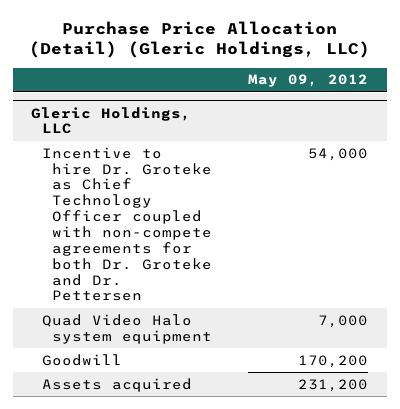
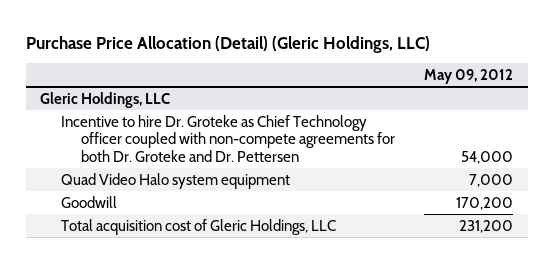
[41,146,212,302] Incentive to hire Dr. Groteke as Chief Technology Officer coupled with non-compete agreements for both Dr. Groteke and Dr. Pettersen -> [60,114,395,162] Incentive to hire Dr. Groteke as Chief Technology officer coupled with non-compete agreements for both Dr. Groteke and Dr. Pettersen
[41,377,192,392] Assets acquired -> [60,218,336,235] Total acquisition cost of Gleric Holdings, LLC

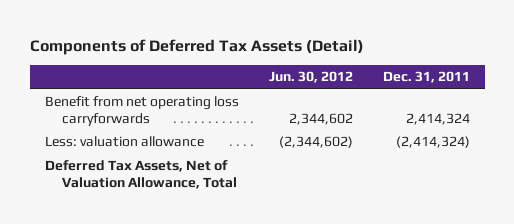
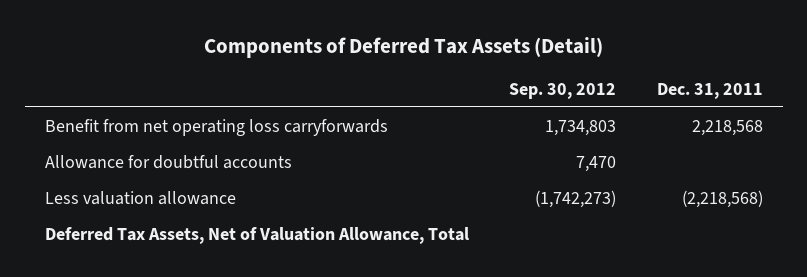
[268,71,353,84] Jun. 30, 2012 -> none
none -> [509,82,617,99] Sep. 30, 2012
[405,112,470,125] 2,414,324 -> [691,119,763,136] 2,218,568
none -> [44,154,292,169] Allowance for doubtful accounts
[44,136,204,148] Less: valuation allowance -> [44,190,236,205] Less valuation allowance
[395,136,470,149] (2,414,324) -> [681,189,763,208] (2,218,568)

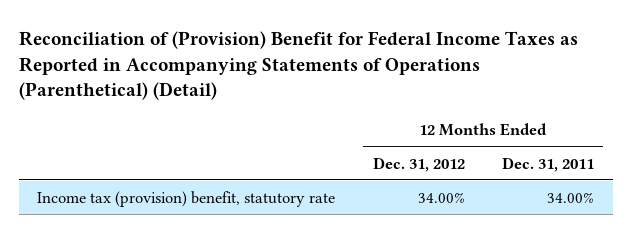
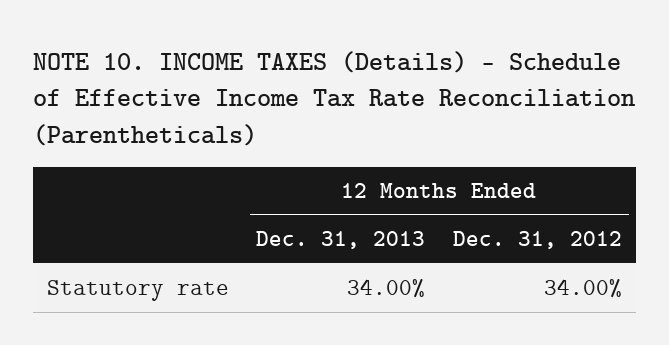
[18,30,578,101] Reconciliation of (Provision) Benefit for Federal Income Taxes as Reported in Accompanying Statements of Operations (Parenthetical) (Detail) -> [32,50,636,147] NOTE 10. INCOME TAXES (Details) - Schedule of Effective Income Tax Rate Reconciliation (Parentheticals)
[502,156,595,172] Dec. 31, 2011 -> none
none -> [256,230,426,249] Dec. 31, 2013
[37,191,336,208] Income tax (provision) benefit, statutory rate -> [46,280,229,302] Statutory rate

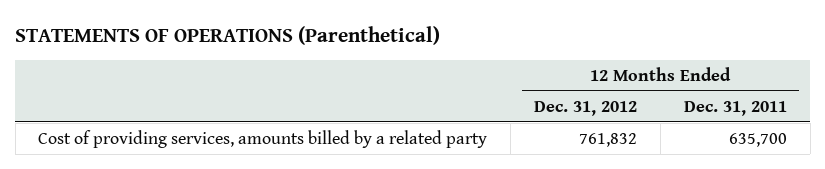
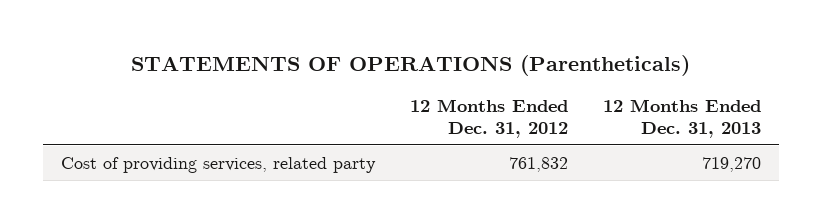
[15,26,441,46] STATEMENTS OF OPERATIONS (Parenthetical) -> [131,55,691,77] STATEMENTS OF OPERATIONS (Parentheticals)
[683,100,787,116] Dec. 31, 2011 -> none
none -> [603,99,762,138] 12 Months Ended Dec. 31, 2013
[38,129,488,148] Cost of providing services, amounts billed by a related party -> [60,157,376,174] Cost of providing services, related party

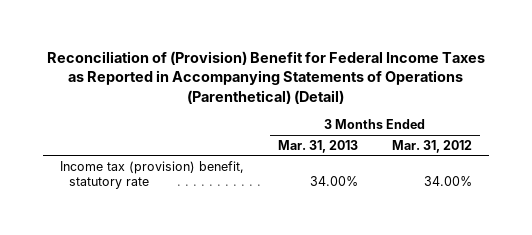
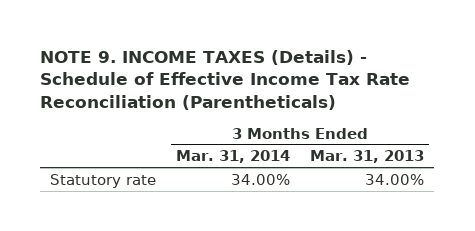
[47,50,486,105] Reconciliation of (Provision) Benefit for Federal Income Taxes as Reported in Accompanying Statements of Operations (Parenthetical) (Detail) -> [40,49,411,110] NOTE 9. INCOME TAXES (Details) - Schedule of Effective Income Tax Rate Reconciliation (Parentheticals)
[391,139,472,153] Mar. 31, 2012 -> none
none -> [176,150,291,164] Mar. 31, 2014
[60,160,245,189] Income tax (provision) benefit, statutory rate -> [50,173,157,188] Statutory rate

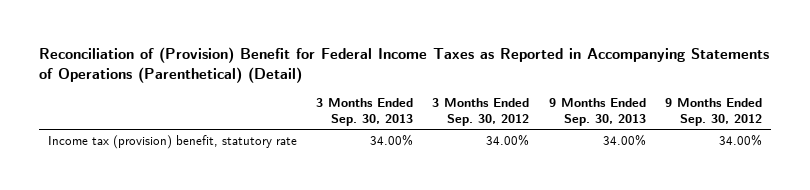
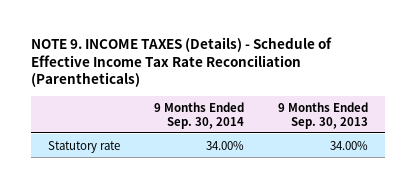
[38,46,769,83] Reconciliation of (Provision) Benefit for Federal Income Taxes as Reported in Accompanying Statements of Operations (Parenthetical) (Detail) -> [30,36,332,88] NOTE 9. INCOME TAXES (Details) - Schedule of Effective Income Tax Rate Reconciliation (Parentheticals)
[316,98,414,127] 3 Months Ended Sep. 30, 2013 -> none
[432,98,530,127] 3 Months Ended Sep. 30, 2012 -> none
[664,98,762,127] 9 Months Ended Sep. 30, 2012 -> none
none -> [153,101,244,129] 9 Months Ended Sep. 30, 2014
[48,135,298,150] Income tax (provision) benefit, statutory rate -> [47,140,120,153] Statutory rate

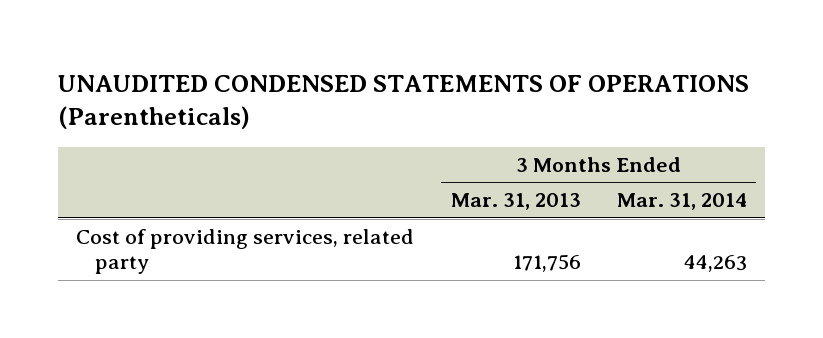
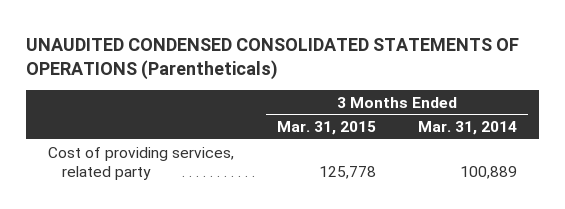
[58,74,750,130] UNAUDITED CONDENSED STATEMENTS OF OPERATIONS (Parentheticals) -> [26,37,520,80] UNAUDITED CONDENSED CONSOLIDATED STATEMENTS OF OPERATIONS (Parentheticals)
[450,193,581,211] Mar. 31, 2013 -> none
none -> [276,121,376,136] Mar. 31, 2015
[683,255,747,273] 44,263 -> [460,165,518,179] 100,889

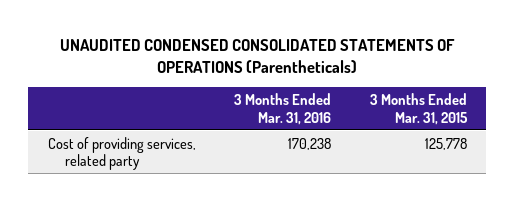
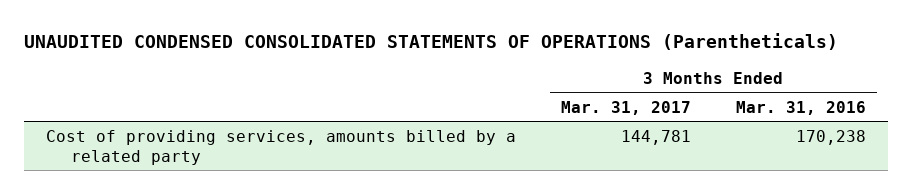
[370,92,469,125] 3 Months Ended Mar. 31, 2015 -> none
none -> [560,100,691,115] Mar. 31, 2017
[47,136,196,171] Cost of providing services, related party -> [46,130,517,165] Cost of providing services, amounts billed by a related party

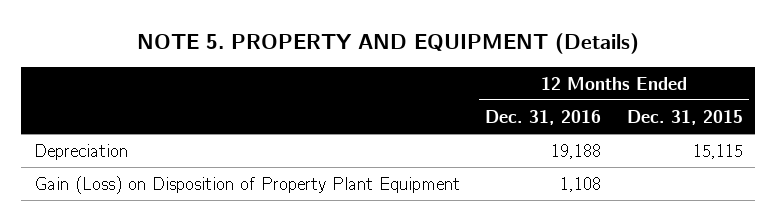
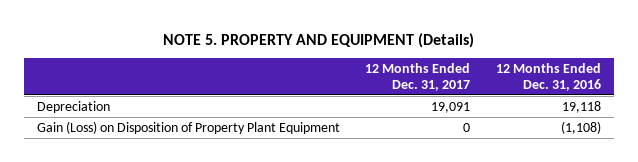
[626,109,743,125] Dec. 31, 2015 -> none
none -> [365,63,471,91] 12 Months Ended Dec. 31, 2017
[551,143,602,159] 19,188 -> [562,100,602,113] 19,118
[560,176,602,192] 1,108 -> [561,120,602,134] (1,108)

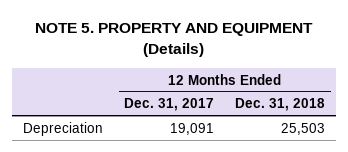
[496,63,602,91] 12 Months Ended Dec. 31, 2016 -> none
none -> [235,98,326,112] Dec. 31, 2018
[36,120,340,134] Gain (Loss) on Disposition of Property Plant Equipment -> none

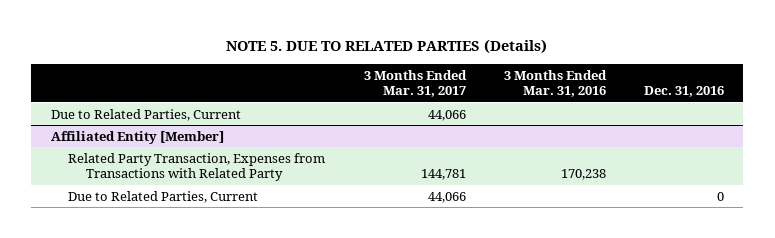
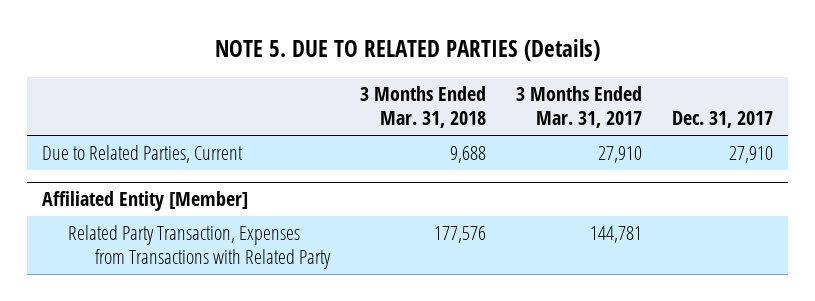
[503,70,607,98] 3 Months Ended Mar. 31, 2016 -> none
[644,86,725,98] Dec. 31, 2016 -> none
none -> [359,85,486,129] 3 Months Ended Mar. 31, 2018
none -> [672,111,774,129] Dec. 31, 2017
[427,109,466,121] 44,066 -> [598,145,643,163] 27,910
[68,190,259,203] Due to Related Parties, Current -> none

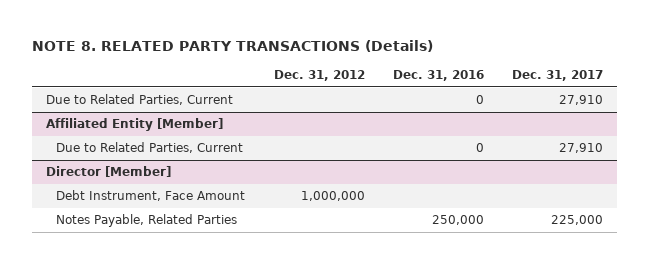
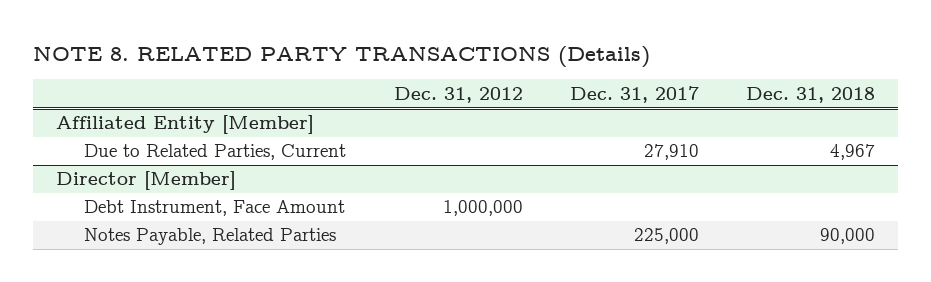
[392,70,484,82] Dec. 31, 2016 -> none
none -> [745,86,875,103] Dec. 31, 2018
[46,94,234,106] Due to Related Parties, Current -> none

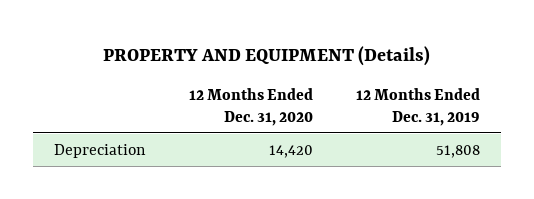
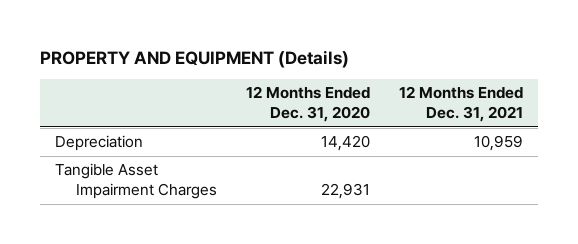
[355,87,480,126] 12 Months Ended Dec. 31, 2019 -> none
none -> [399,86,524,123] 12 Months Ended Dec. 31, 2021
none -> [54,163,218,200] Tangible Asset Impairment Charges

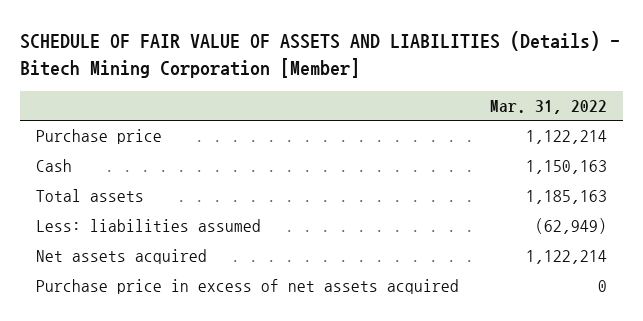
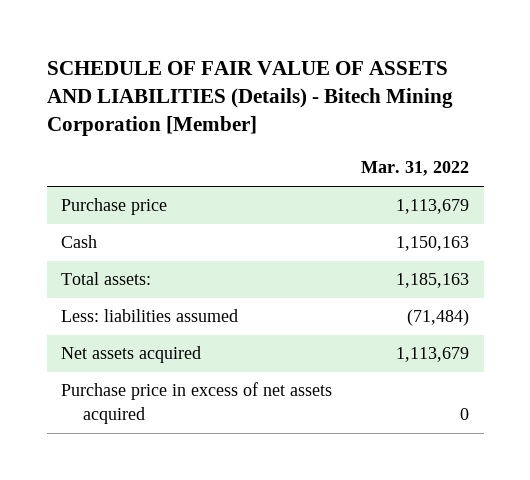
[526,130,608,145] 1,122,214 -> [396,199,470,215] 1,113,679
[35,189,144,203] Total assets -> [61,272,152,286] Total assets:
[535,218,608,235] (62,949) -> [407,309,470,327] (71,484)
[526,250,608,265] 1,122,214 -> [396,347,470,363] 1,113,679

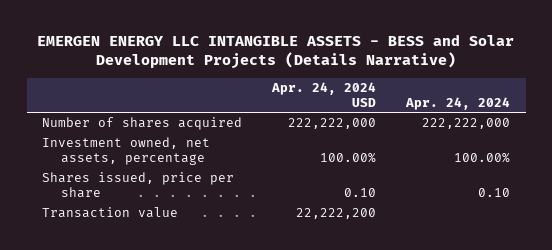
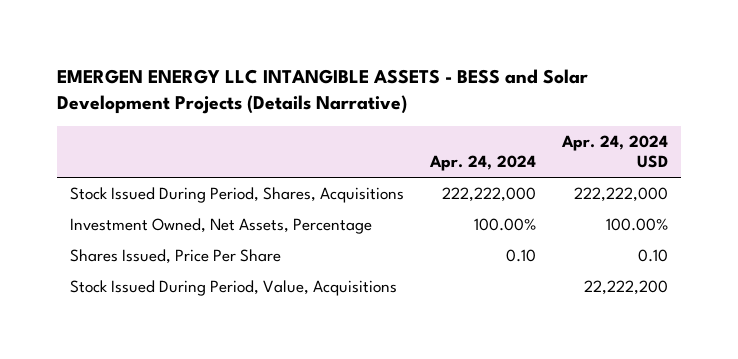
[41,117,242,131] Number of shares acquired -> [69,187,404,204] Stock Issued During Period, Shares, Acquisitions
[41,137,210,165] Investment owned, net assets, percentage -> [69,218,372,235] Investment Owned, Net Assets, Percentage
[41,172,234,198] Shares issued, price per share -> [69,249,281,265] Shares Issued, Price Per Share
[41,207,178,219] Transaction value -> [69,280,397,297] Stock Issued During Period, Value, Acquisitions

